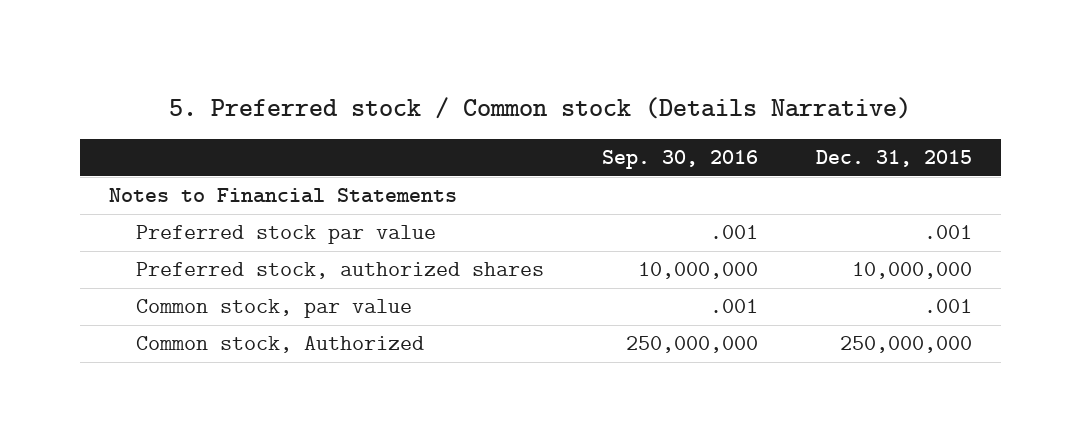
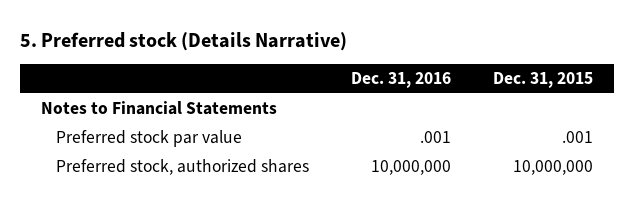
[169,97,912,120] 5. Preferred stock / Common stock (Details Narrative) -> [20,31,348,51] 5. Preferred stock (Details Narrative)
[601,150,758,170] Sep. 30, 2016 -> none
none -> [351,72,452,89] Dec. 31, 2016
[135,299,412,319] Common stock, par value -> none
[135,336,424,354] Common stock, Authorized -> none

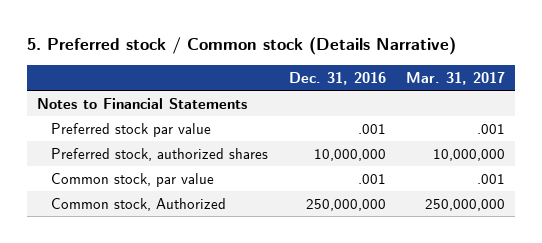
[20,31,348,51] 5. Preferred stock (Details Narrative) -> [27,37,457,56] 5. Preferred stock / Common stock (Details Narrative)
[493,72,594,89] Dec. 31, 2015 -> none
none -> [405,71,505,85] Mar. 31, 2017
none -> [51,172,215,187] Common stock, par value
none -> [51,197,227,211] Common stock, Authorized

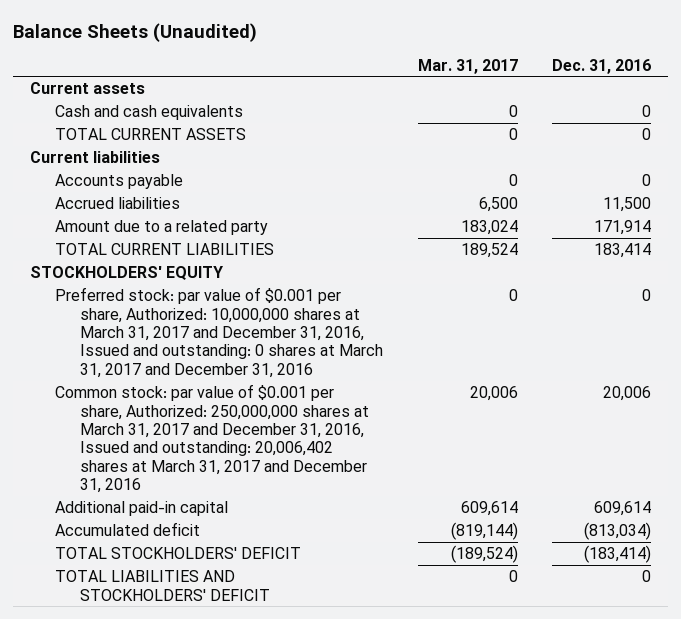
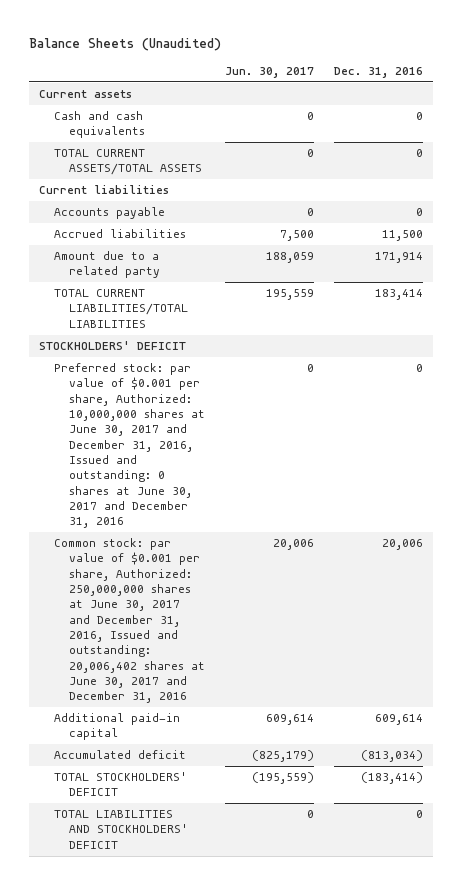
[417,58,518,74] Mar. 31, 2017 -> none
none -> [225,66,315,78] Jun. 30, 2017
[55,128,247,141] TOTAL CURRENT ASSETS -> [54,149,203,176] TOTAL CURRENT ASSETS/TOTAL ASSETS
[55,243,275,256] TOTAL CURRENT LIABILITIES -> [54,289,189,328] TOTAL CURRENT LIABILITIES/TOTAL LIABILITIES
[30,266,224,281] STOCKHOLDERS' EQUITY -> [39,341,187,351] STOCKHOLDERS' DEFICIT
[55,287,384,378] Preferred stock: par value of $0.001 per share, Authorized: 10,000,000 shares at March 31, 2017 and December 31, 2016, Issued and outstanding: 0 shares at March 31, 2017 and December 31, 2016 -> [54,363,206,529] Preferred stock: par value of $0.001 per share, Authorized: 10,000,000 shares at June 30, 2017 and December 31, 2016, Issued and outstanding: 0 shares at June 30, 2017 and December 31, 2016
[55,384,370,494] Common stock: par value of $0.001 per share, Authorized: 250,000,000 shares at March 31, 2017 and December 31, 2016, Issued and outstanding: 20,006,402 shares at March 31, 2017 and December 31, 2016 -> [54,538,206,704] Common stock: par value of $0.001 per share, Authorized: 250,000,000 shares at June 30, 2017 and December 31, 2016, Issued and outstanding: 20,006,402 shares at June 30, 2017 and December 31, 2016

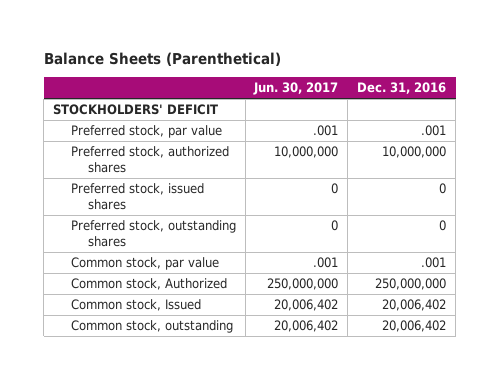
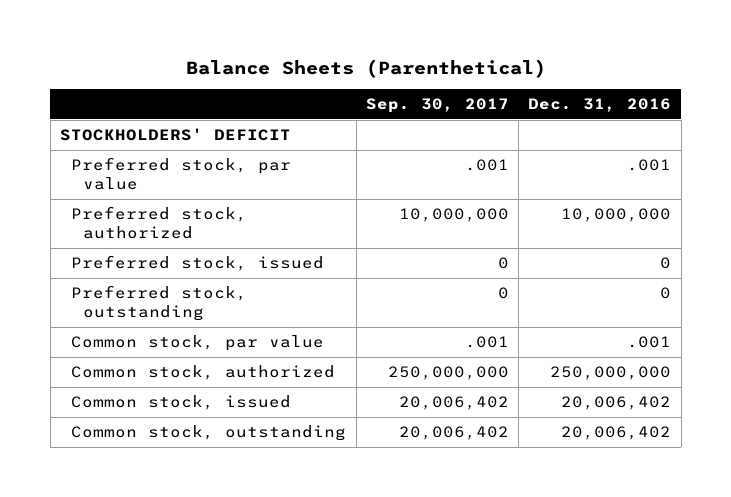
[253,82,339,96] Jun. 30, 2017 -> none
none -> [365,98,509,114] Sep. 30, 2017
[70,146,229,174] Preferred stock, authorized shares -> [71,206,248,240] Preferred stock, authorized
[70,183,204,211] Preferred stock, issued shares -> [71,255,325,272] Preferred stock, issued
[70,220,236,248] Preferred stock, outstanding shares -> [71,285,248,322] Preferred stock, outstanding
[70,278,227,291] Common stock, Authorized -> [71,365,336,381] Common stock, authorized
[70,299,201,312] Common stock, Issued -> [71,395,292,411] Common stock, issued

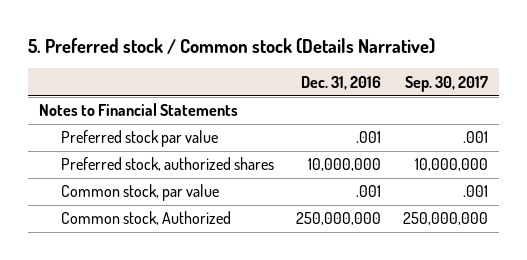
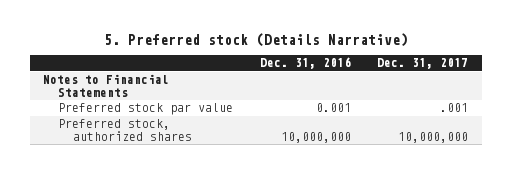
[27,37,435,54] 5. Preferred stock / Common stock (Details Narrative) -> [103,33,408,48] 5. Preferred stock (Details Narrative)
[404,75,488,92] Sep. 30, 2017 -> none
none -> [377,58,469,70] Dec. 31, 2017
[355,131,381,144] .001 -> [315,103,351,113] 0.001
[60,184,219,202] Common stock, par value -> none
[60,211,231,226] Common stock, Authorized -> none

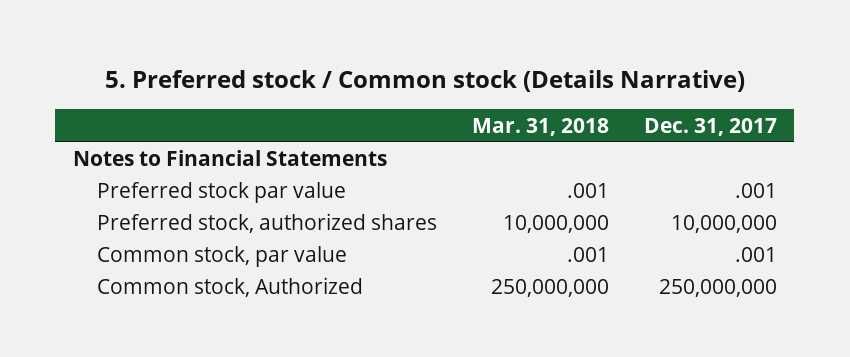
[103,33,408,48] 5. Preferred stock (Details Narrative) -> [104,69,745,92] 5. Preferred stock / Common stock (Details Narrative)
[259,57,351,70] Dec. 31, 2016 -> none
none -> [472,117,610,136] Mar. 31, 2018
none -> [97,245,348,267] Common stock, par value
none -> [97,276,364,297] Common stock, Authorized

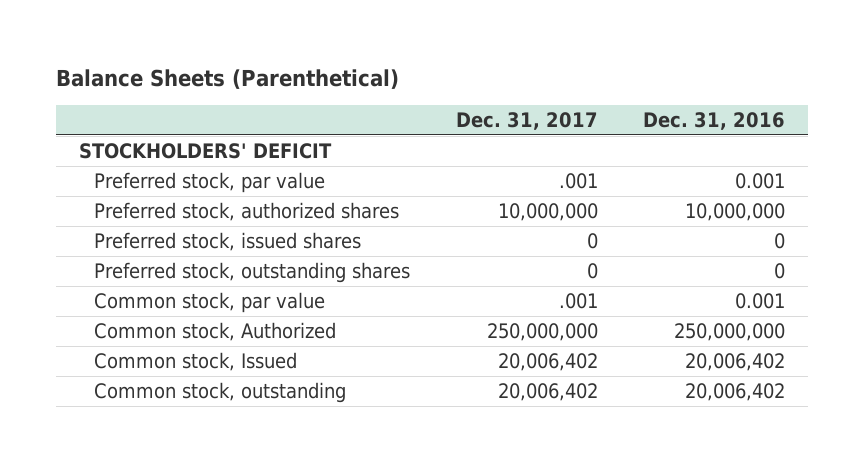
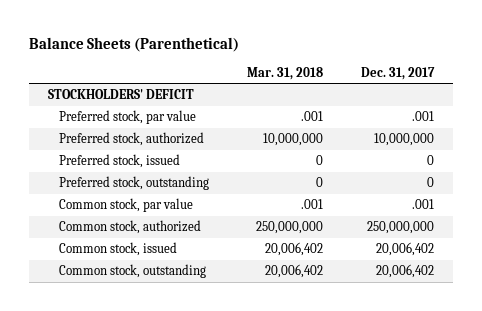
[643,112,786,131] Dec. 31, 2016 -> none
none -> [247,66,324,80] Mar. 31, 2018
[93,202,399,222] Preferred stock, authorized shares -> [58,132,204,147] Preferred stock, authorized
[93,232,361,252] Preferred stock, issued shares -> [58,154,180,169] Preferred stock, issued
[93,262,410,284] Preferred stock, outstanding shares -> [58,176,209,191] Preferred stock, outstanding
[93,322,336,342] Common stock, Authorized -> [58,220,201,235] Common stock, authorized
[93,352,297,372] Common stock, Issued -> [58,242,177,257] Common stock, issued

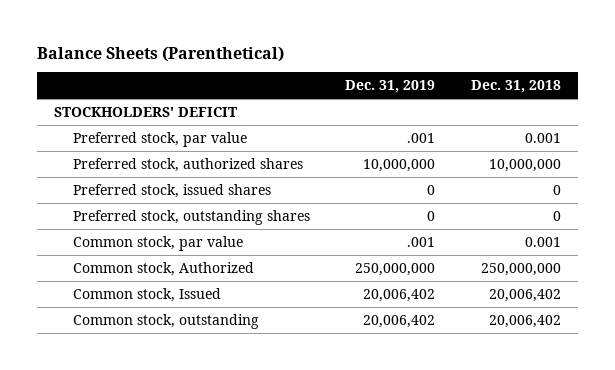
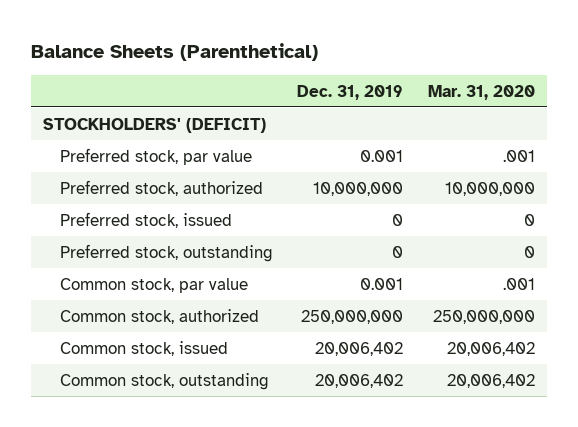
[470,80,561,94] Dec. 31, 2018 -> none
none -> [427,84,535,100] Mar. 31, 2020
[54,106,238,117] STOCKHOLDERS' DEFICIT -> [43,117,267,133] STOCKHOLDERS' (DEFICIT)
[407,132,436,143] .001 -> [360,149,404,162] 0.001
[73,157,304,172] Preferred stock, authorized shares -> [60,179,264,196] Preferred stock, authorized
[73,183,272,198] Preferred stock, issued shares -> [60,211,233,228] Preferred stock, issued
[73,209,311,225] Preferred stock, outstanding shares -> [60,243,274,262] Preferred stock, outstanding
[407,236,436,247] .001 -> [360,277,404,290] 0.001
[73,261,255,276] Common stock, Authorized -> [60,308,260,324] Common stock, authorized
[73,287,222,302] Common stock, Issued -> [60,340,229,356] Common stock, issued

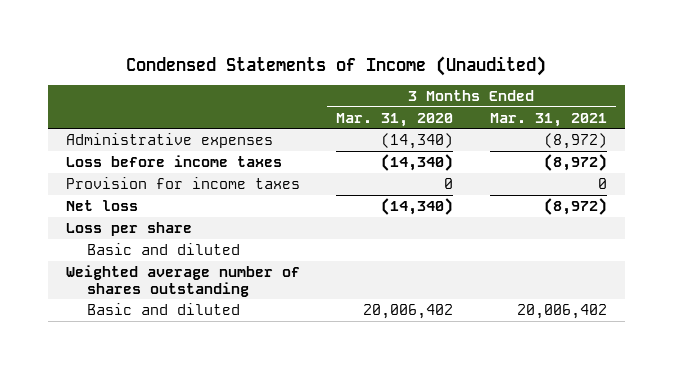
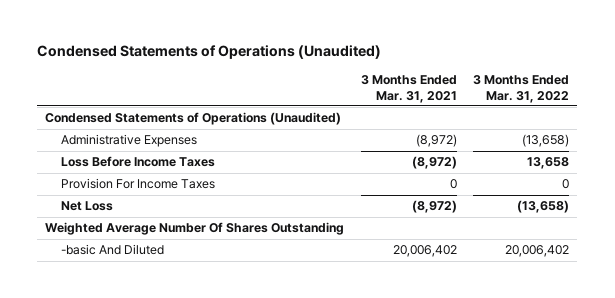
[126,55,547,76] Condensed Statements of Income (Unaudited) -> [37,45,382,60] Condensed Statements of Operations (Unaudited)
[336,112,454,127] Mar. 31, 2020 -> none
none -> [473,75,570,103] 3 Months Ended Mar. 31, 2022
[66,221,193,236] Loss per share -> none
[87,242,241,255] Basic and diluted -> none
none -> [45,112,342,126] Condensed Statements of Operations (Unaudited)
[66,132,274,148] Administrative expenses -> [61,134,198,148] Administrative Expenses
[66,154,283,167] Loss before income taxes -> [61,156,216,168] Loss Before Income Taxes
[66,176,301,189] Provision for income taxes -> [61,178,216,190] Provision For Income Taxes
[66,199,139,211] Net loss -> [61,201,114,212] Net Loss
[66,264,301,297] Weighted average number of shares outstanding -> [45,222,345,236] Weighted Average Number Of Shares Outstanding
[87,302,241,315] Basic and diluted -> [61,244,165,256] -basic And Diluted

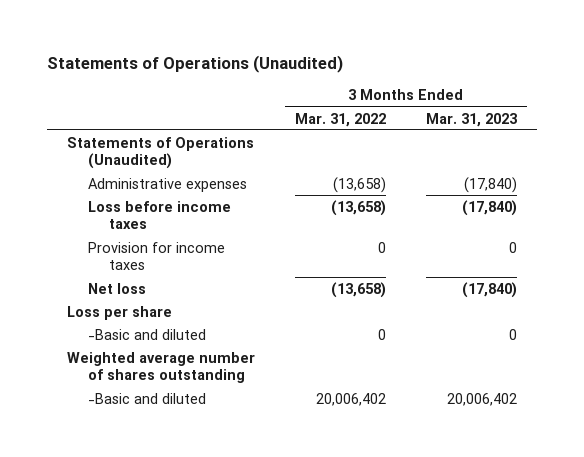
[37,45,382,60] Condensed Statements of Operations (Unaudited) -> [46,55,343,74] Statements of Operations (Unaudited)
[360,75,457,103] 3 Months Ended Mar. 31, 2021 -> none
none -> [426,112,518,127] Mar. 31, 2023
[45,112,342,126] Condensed Statements of Operations (Unaudited) -> [66,136,254,170] Statements of Operations (Unaudited)
[61,134,198,148] Administrative Expenses -> [87,177,247,192] Administrative expenses
[61,156,216,168] Loss Before Income Taxes -> [87,200,231,230] Loss before income taxes
[527,157,570,170] 13,658 -> [330,199,386,216] (13,658)
[61,178,216,190] Provision For Income Taxes -> [87,241,225,271] Provision for income taxes
[61,201,114,212] Net Loss -> [87,282,146,294] Net loss
none -> [66,305,172,320] Loss per share
none -> [87,328,206,340] -Basic and diluted
[45,222,345,236] Weighted Average Number Of Shares Outstanding -> [66,351,255,384] Weighted average number of shares outstanding
[61,244,165,256] -basic And Diluted -> [87,392,206,404] -Basic and diluted

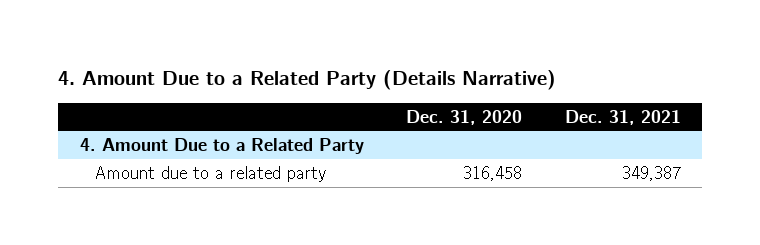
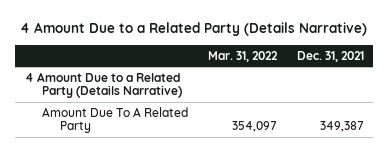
[58,70,557,91] 4. Amount Due to a Related Party (Details Narrative) -> [20,22,368,37] 4 Amount Due to a Related Party (Details Narrative)
[406,109,523,125] Dec. 31, 2020 -> none
none -> [208,50,279,62] Mar. 31, 2022
[79,137,364,154] 4. Amount Due to a Related Party -> [24,71,183,99] 4 Amount Due to a Related Party (Details Narrative)
[94,165,327,182] Amount due to a related party -> [42,106,189,134] Amount Due To A Related Party

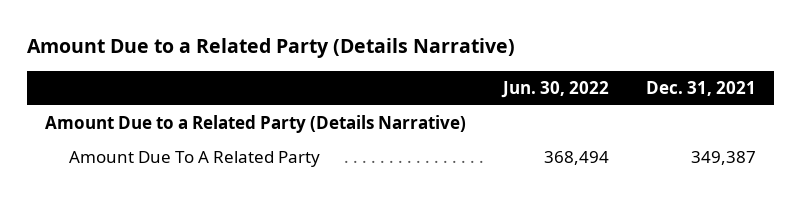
[20,22,368,37] 4 Amount Due to a Related Party (Details Narrative) -> [26,38,515,59] Amount Due to a Related Party (Details Narrative)
[208,50,279,62] Mar. 31, 2022 -> none
none -> [500,80,609,98] Jun. 30, 2022
[24,71,183,99] 4 Amount Due to a Related Party (Details Narrative) -> [45,115,467,134] Amount Due to a Related Party (Details Narrative)

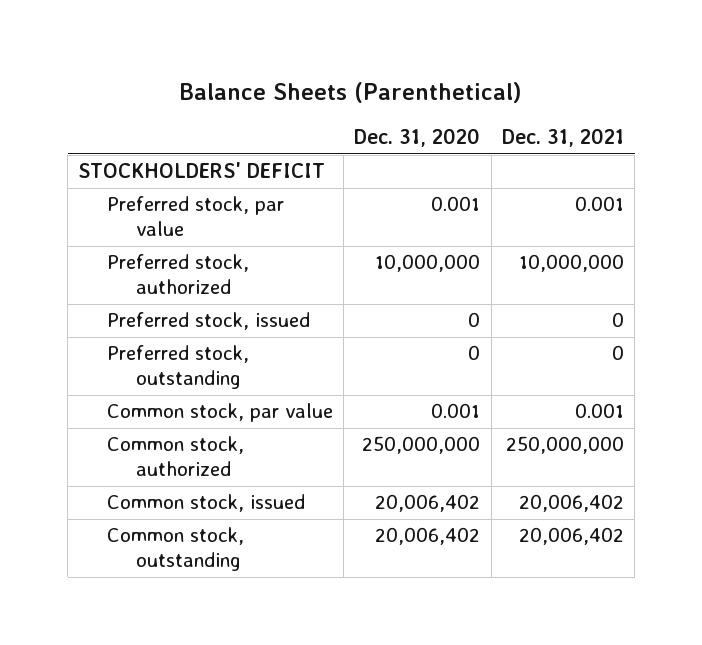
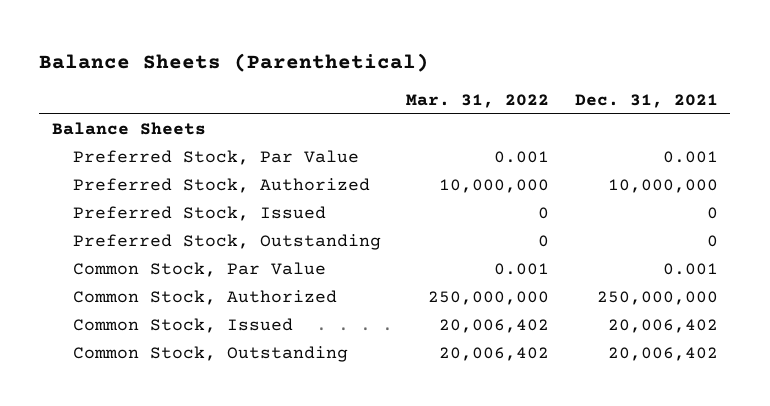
[354,128,481,148] Dec. 31, 2020 -> none
none -> [406,93,550,108] Mar. 31, 2022
[78,162,326,179] STOCKHOLDERS' DEFICIT -> none
none -> [52,122,207,136] Balance Sheets
[107,196,285,237] Preferred stock, par value -> [72,150,359,166] Preferred Stock, Par Value
[107,254,250,295] Preferred stock, authorized -> [72,178,370,194] Preferred Stock, Authorized
[107,312,311,331] Preferred stock, issued -> [72,206,326,222] Preferred Stock, Issued
[107,345,250,390] Preferred stock, outstanding -> [72,234,381,251] Preferred Stock, Outstanding
[107,403,334,423] Common stock, par value -> [72,262,326,278] Common Stock, Par Value
[107,436,245,477] Common stock, authorized -> [72,290,337,306] Common Stock, Authorized
[107,494,306,513] Common stock, issued -> [72,318,293,334] Common Stock, Issued
[107,527,245,572] Common stock, outstanding -> [72,346,348,363] Common Stock, Outstanding

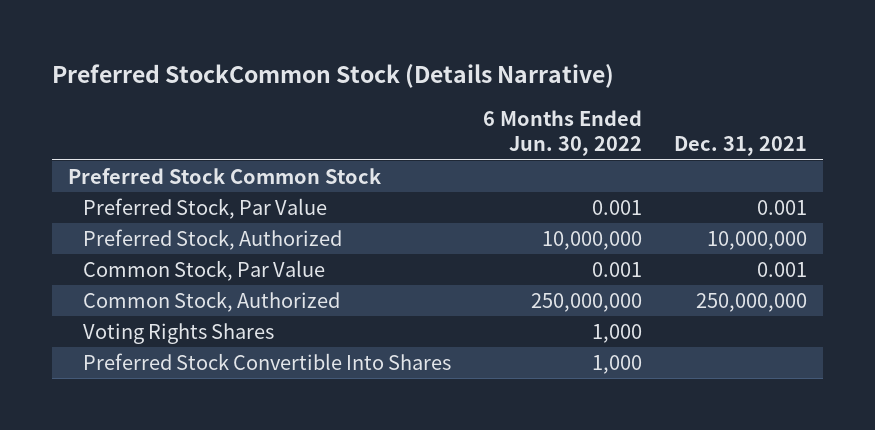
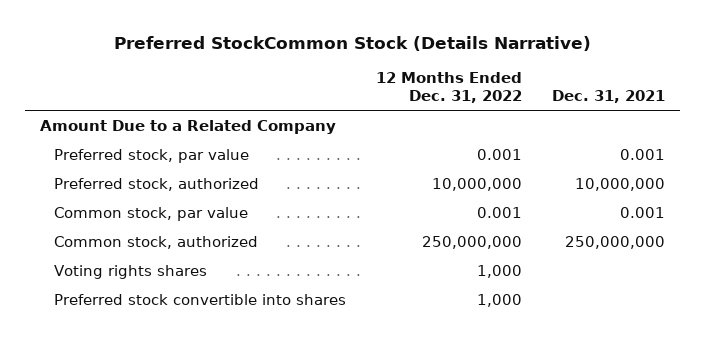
[482,110,642,157] 6 Months Ended Jun. 30, 2022 -> none
none -> [375,72,522,104] 12 Months Ended Dec. 31, 2022
[68,168,382,185] Preferred Stock Common Stock -> none
none -> [40,119,337,134] Amount Due to a Related Company
[82,198,327,220] Preferred Stock, Par Value -> [54,148,250,163] Preferred stock, par value
[82,229,342,251] Preferred Stock, Authorized -> [54,177,260,191] Preferred stock, authorized
[82,260,325,282] Common Stock, Par Value -> [54,206,249,221] Common stock, par value
[82,291,340,313] Common Stock, Authorized -> [54,235,259,249] Common stock, authorized
[82,323,274,345] Voting Rights Shares -> [54,264,208,279] Voting rights shares
[82,353,451,371] Preferred Stock Convertible Into Shares -> [54,293,347,305] Preferred stock convertible into shares

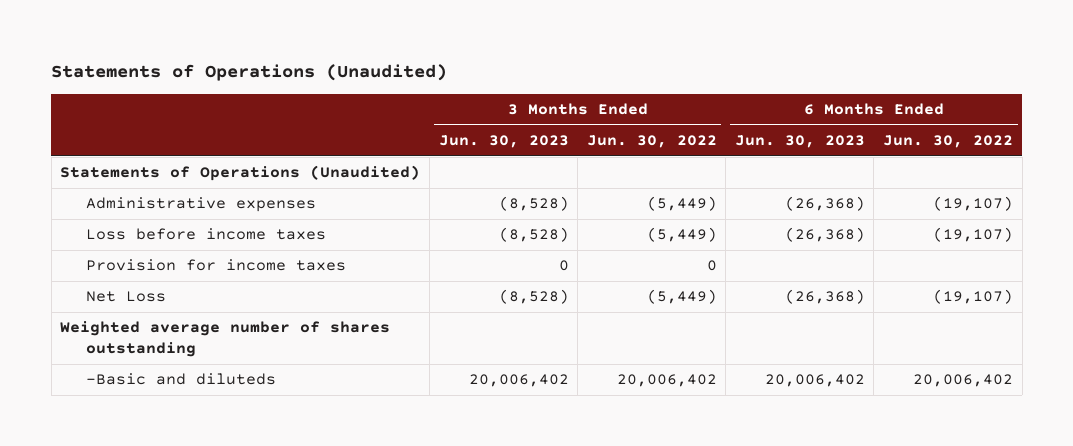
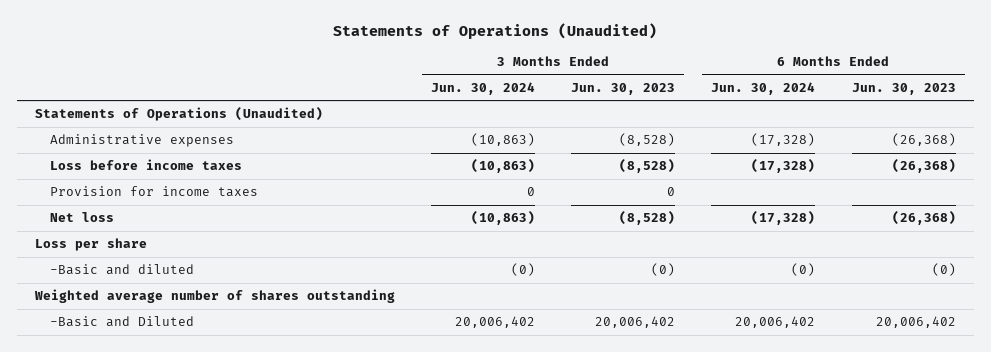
[586,135,717,149] Jun. 30, 2022 -> none
[883,135,1014,149] Jun. 30, 2022 -> none
none -> [431,81,536,95] Jun. 30, 2024
none -> [711,81,816,95] Jun. 30, 2024
[86,291,167,303] Net Loss -> [49,212,114,223] Net loss
none -> [34,238,147,252] Loss per share
none -> [49,264,194,276] -Basic and diluted
[86,373,277,386] -Basic and diluteds -> [49,316,194,328] -Basic and Diluted

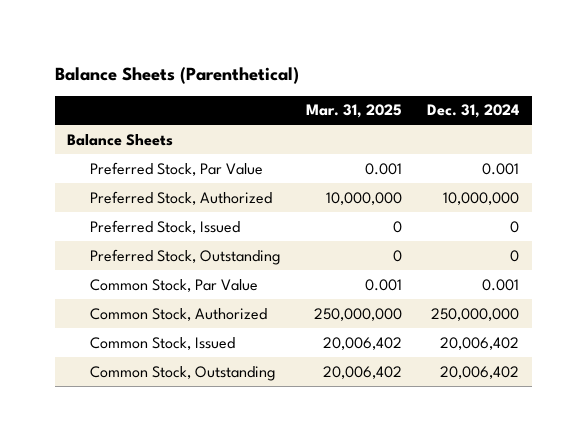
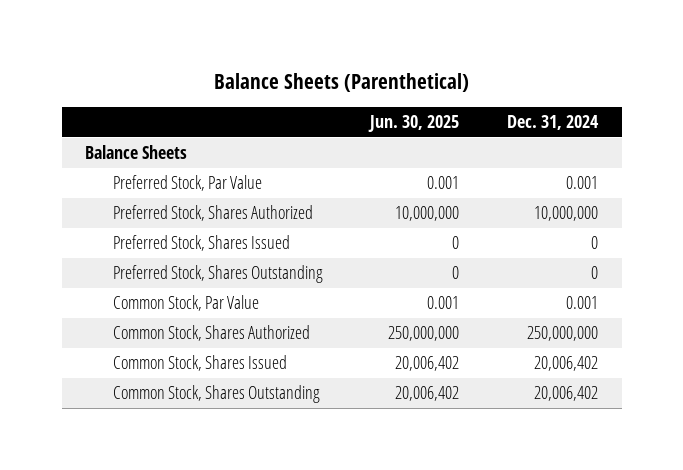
[306,104,403,119] Mar. 31, 2025 -> none
none -> [368,114,460,132] Jun. 30, 2025
[90,190,273,205] Preferred Stock, Authorized -> [112,205,313,222] Preferred Stock, Shares Authorized
[90,219,241,234] Preferred Stock, Issued -> [112,235,290,252] Preferred Stock, Shares Issued
[90,248,282,265] Preferred Stock, Outstanding -> [112,265,323,284] Preferred Stock, Shares Outstanding
[90,307,268,321] Common Stock, Authorized -> [112,325,310,342] Common Stock, Shares Authorized
[90,336,236,350] Common Stock, Issued -> [112,355,287,372] Common Stock, Shares Issued
[90,365,277,381] Common Stock, Outstanding -> [112,385,320,404] Common Stock, Shares Outstanding

